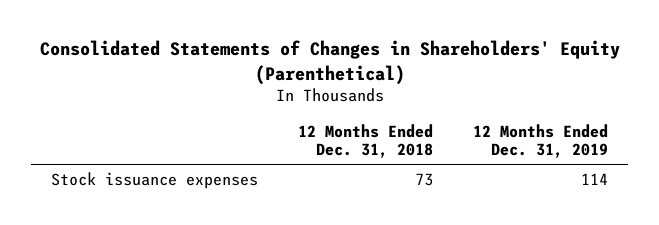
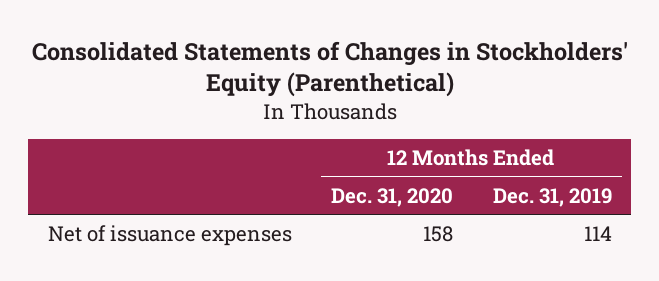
[39,40,620,85] Consolidated Statements of Changes in Shareholders' Equity (Parenthetical) -> [31,40,628,98] Consolidated Statements of Changes in Stockholders' Equity (Parenthetical)
[298,123,434,159] 12 Months Ended Dec. 31, 2018 -> none
none -> [331,187,454,207] Dec. 31, 2020
[50,172,258,190] Stock issuance expenses -> [47,225,292,247] Net of issuance expenses

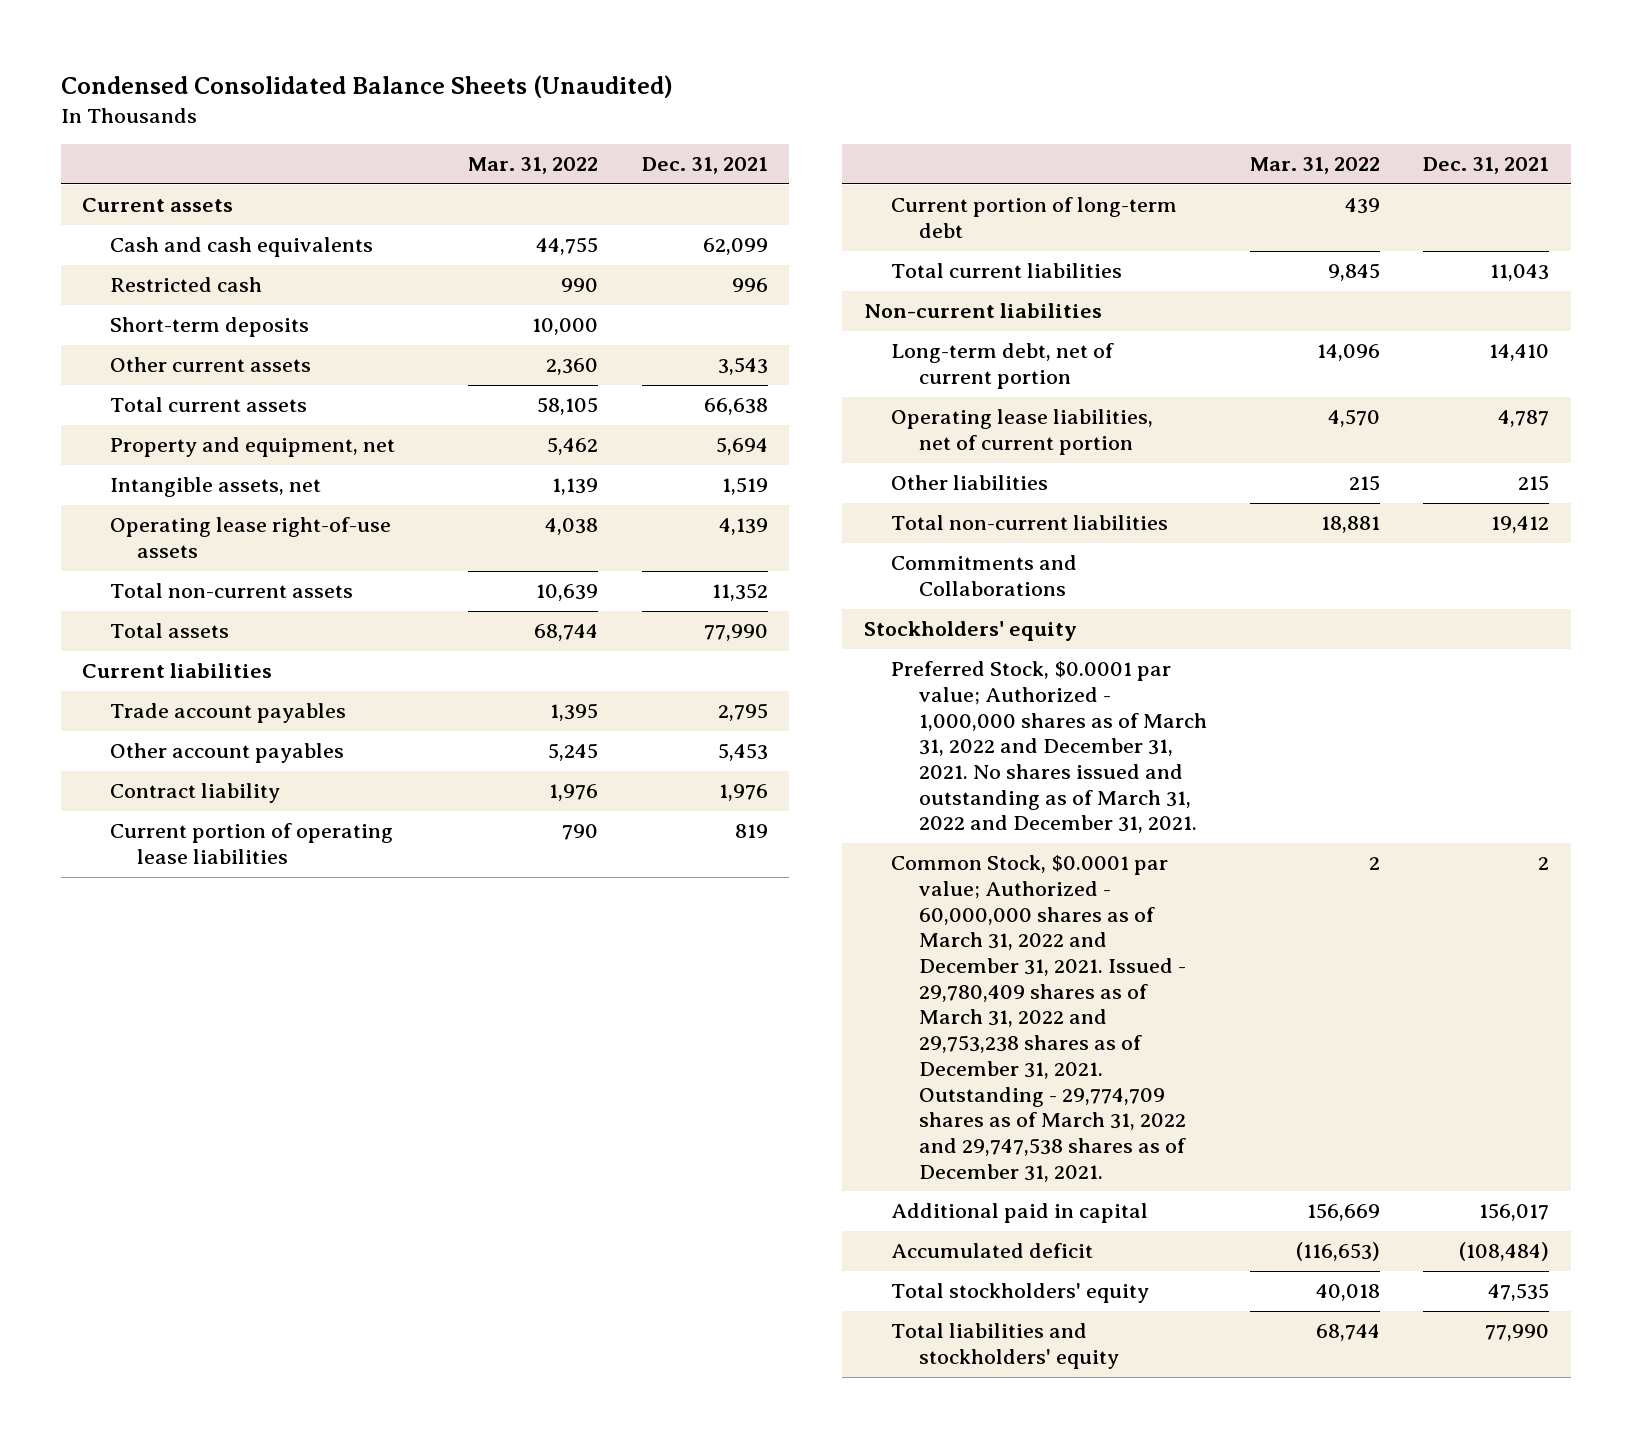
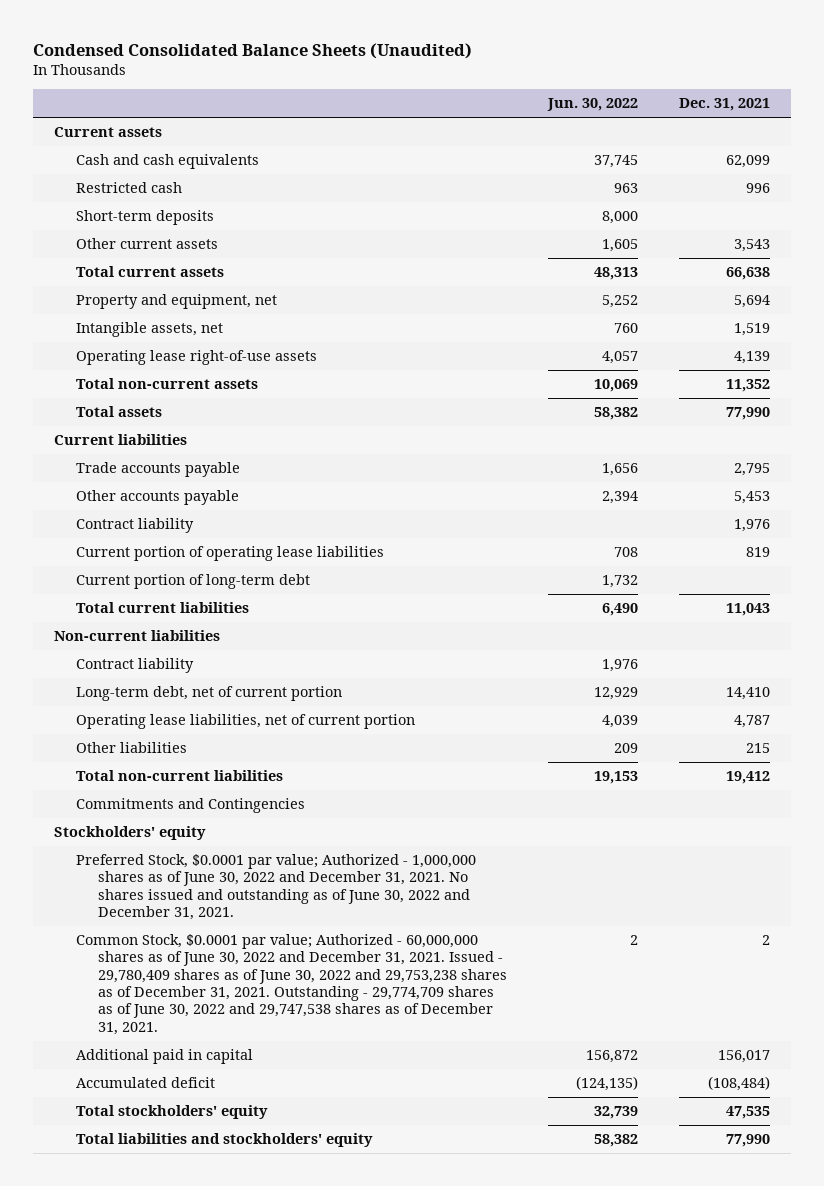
[468,157,599,175] Mar. 31, 2022 -> none
none -> [547,98,639,112] Jun. 30, 2022
[109,703,346,724] Trade account payables -> [75,462,240,478] Trade accounts payable
[109,743,344,764] Other account payables -> [75,490,239,506] Other accounts payable
none -> [75,658,194,674] Contract liability
[891,555,1078,596] Commitments and Collaborations -> [75,798,305,814] Commitments and Contingencies
[891,661,1207,834] Preferred Stock, $0.0001 par value; Authorized - 1,000,000 shares as of March 31, 2022 and December 31, 2021. No shares issued and outstanding as of March 31, 2022 and December 31, 2021. -> [75,854,476,921] Preferred Stock, $0.0001 par value; Authorized - 1,000,000 shares as of June 30, 2022 and December 31, 2021. No shares issued and outstanding as of June 30, 2022 and December 31, 2021.
[891,855,1186,1182] Common Stock, $0.0001 par value; Authorized - 60,000,000 shares as of March 31, 2022 and December 31, 2021. Issued - 29,780,409 shares as of March 31, 2022 and 29,753,238 shares as of December 31, 2021. Outstanding - 29,774,709 shares as of March 31, 2022 and 29,747,538 shares as of December 31, 2021. -> [75,934,507,1035] Common Stock, $0.0001 par value; Authorized - 60,000,000 shares as of June 30, 2022 and December 31, 2021. Issued - 29,780,409 shares as of June 30, 2022 and 29,753,238 shares as of December 31, 2021. Outstanding - 29,774,709 shares as of June 30, 2022 and 29,747,538 shares as of December 31, 2021.

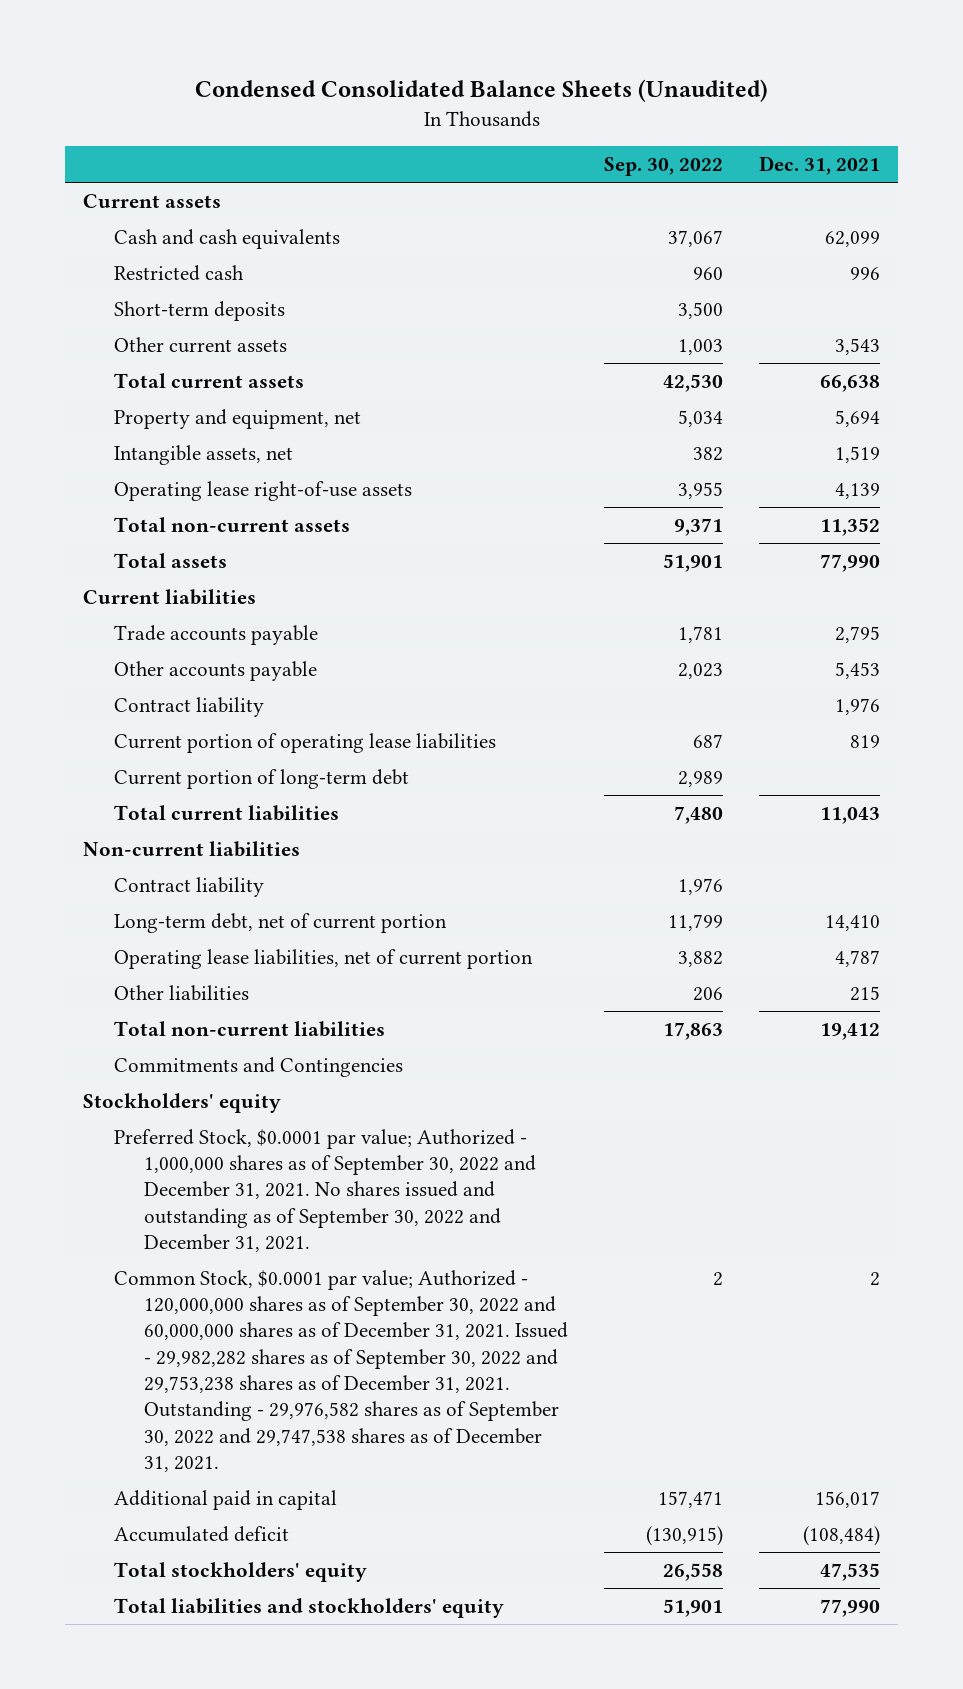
[547,98,639,112] Jun. 30, 2022 -> none
none -> [604,157,724,177] Sep. 30, 2022
[75,854,476,921] Preferred Stock, $0.0001 par value; Authorized - 1,000,000 shares as of June 30, 2022 and December 31, 2021. No shares issued and outstanding as of June 30, 2022 and December 31, 2021. -> [113,1128,537,1253] Preferred Stock, $0.0001 par value; Authorized - 1,000,000 shares as of September 30, 2022 and December 31, 2021. No shares issued and outstanding as of September 30, 2022 and December 31, 2021.
[75,934,507,1035] Common Stock, $0.0001 par value; Authorized - 60,000,000 shares as of June 30, 2022 and December 31, 2021. Issued - 29,780,409 shares as of June 30, 2022 and 29,753,238 shares as of December 31, 2021. Outstanding - 29,774,709 shares as of June 30, 2022 and 29,747,538 shares as of December 31, 2021. -> [113,1269,569,1473] Common Stock, $0.0001 par value; Authorized - 120,000,000 shares as of September 30, 2022 and 60,000,000 shares as of December 31, 2021. Issued - 29,982,282 shares as of September 30, 2022 and 29,753,238 shares as of December 31, 2021. Outstanding - 29,976,582 shares as of September 30, 2022 and 29,747,538 shares as of December 31, 2021.

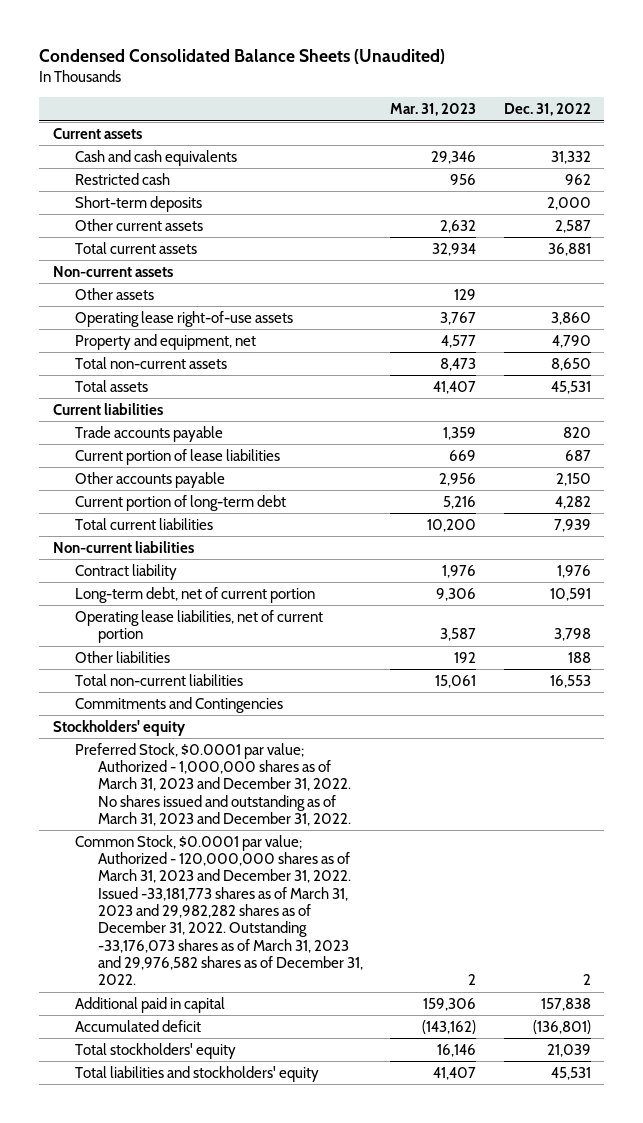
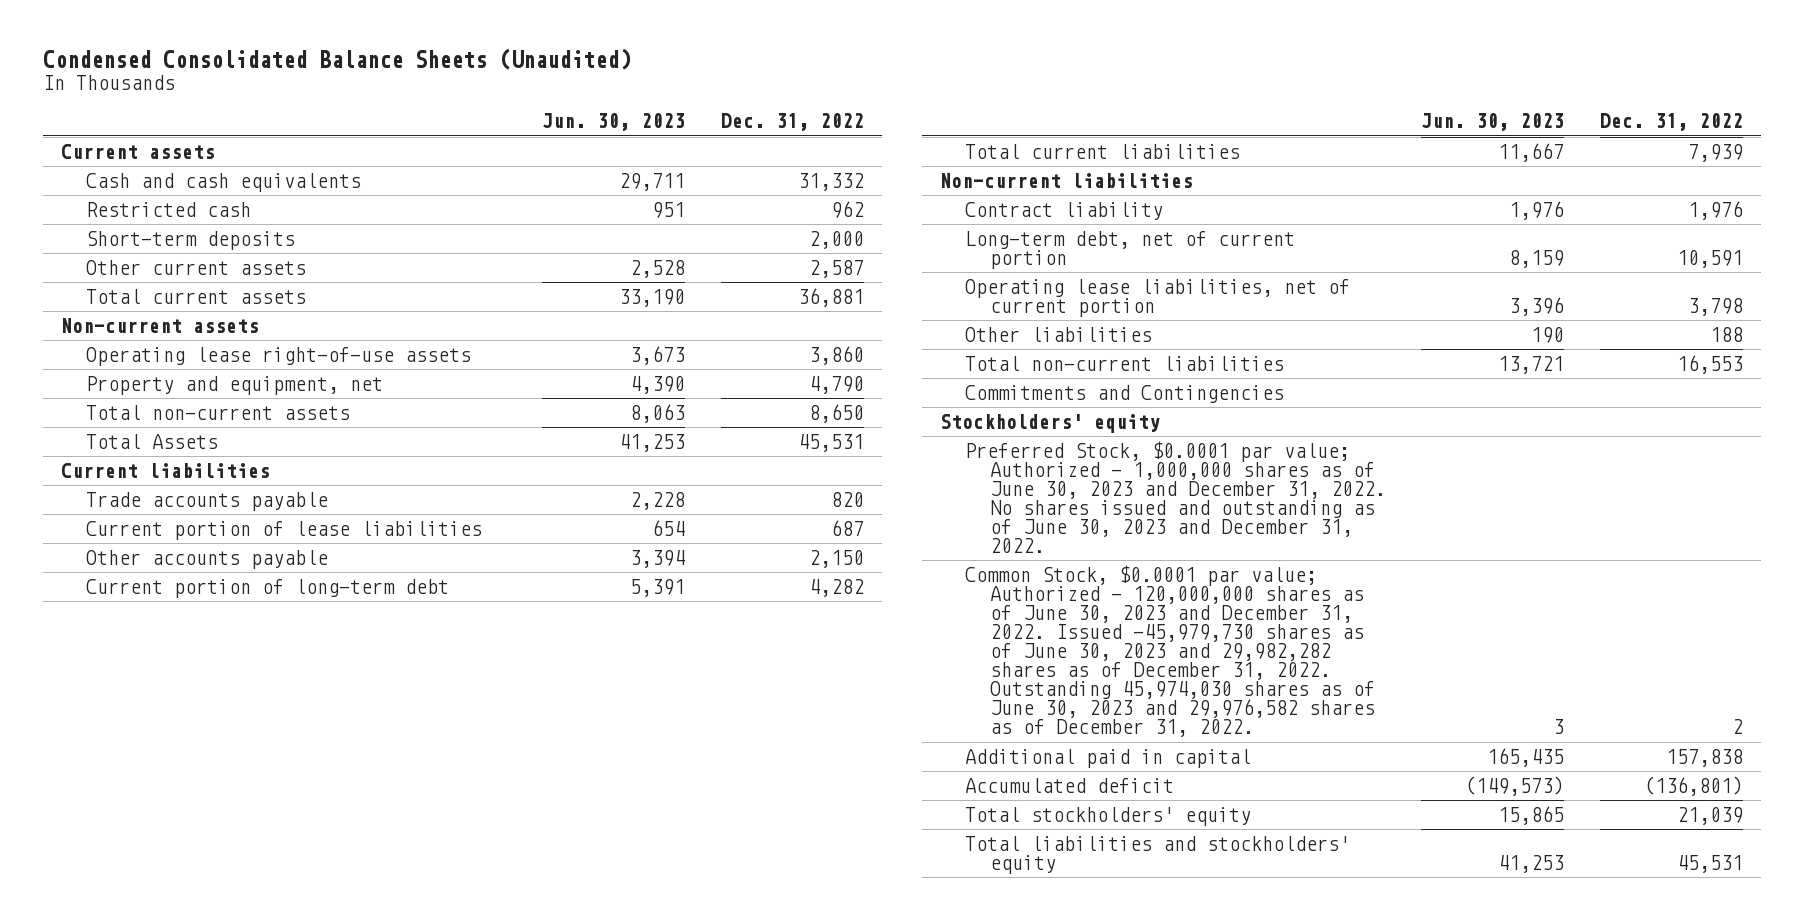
[390,103,477,117] Mar. 31, 2023 -> none
none -> [542,113,686,132] Jun. 30, 2023
[75,287,155,300] Other assets -> none
[75,379,149,392] Total assets -> [85,434,218,450] Total Assets
[75,742,351,827] Preferred Stock, $0.0001 par value; Authorized - 1,000,000 shares as of March 31, 2023 and December 31, 2022. No shares issued and outstanding as of March 31, 2023 and December 31, 2022. -> [964,441,1386,554] Preferred Stock, $0.0001 par value; Authorized - 1,000,000 shares as of June 30, 2023 and December 31, 2022. No shares issued and outstanding as of June 30, 2023 and December 31, 2022.
[75,834,363,986] Common Stock, $0.0001 par value; Authorized - 120,000,000 shares as of March 31, 2023 and December 31, 2022. Issued -33,181,773 shares as of March 31, 2023 and 29,982,282 shares as of December 31, 2022. Outstanding -33,176,073 shares as of March 31, 2023 and 29,976,582 shares as of December 31, 2022. -> [964,565,1375,738] Common Stock, $0.0001 par value; Authorized - 120,000,000 shares as of June 30, 2023 and December 31, 2022. Issued -45,979,730 shares as of June 30, 2023 and 29,982,282 shares as of December 31, 2022. Outstanding 45,974,030 shares as of June 30, 2023 and 29,976,582 shares as of December 31, 2022.

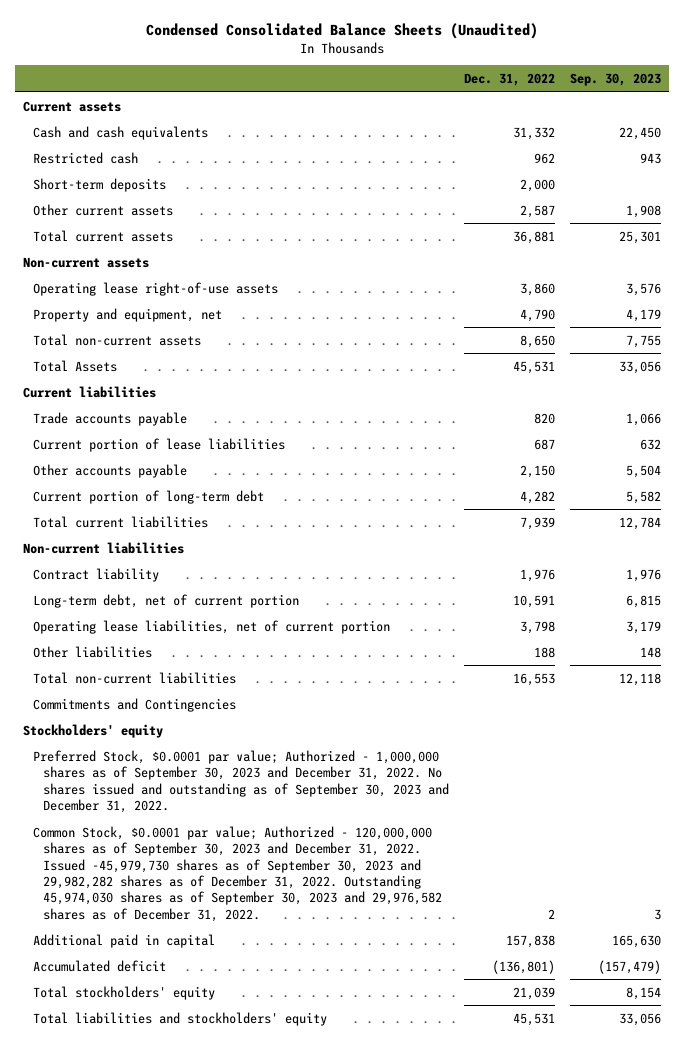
[542,113,686,132] Jun. 30, 2023 -> none
none -> [570,73,662,87] Sep. 30, 2023
[964,441,1386,554] Preferred Stock, $0.0001 par value; Authorized - 1,000,000 shares as of June 30, 2023 and December 31, 2022. No shares issued and outstanding as of June 30, 2023 and December 31, 2022. -> [33,749,450,813] Preferred Stock, $0.0001 par value; Authorized - 1,000,000 shares as of September 30, 2023 and December 31, 2022. No shares issued and outstanding as of September 30, 2023 and December 31, 2022.
[964,565,1375,738] Common Stock, $0.0001 par value; Authorized - 120,000,000 shares as of June 30, 2023 and December 31, 2022. Issued -45,979,730 shares as of June 30, 2023 and 29,982,282 shares as of December 31, 2022. Outstanding 45,974,030 shares as of June 30, 2023 and 29,976,582 shares as of December 31, 2022. -> [33,825,443,922] Common Stock, $0.0001 par value; Authorized - 120,000,000 shares as of September 30, 2023 and December 31, 2022. Issued -45,979,730 shares as of September 30, 2023 and 29,982,282 shares as of December 31, 2022. Outstanding 45,974,030 shares as of September 30, 2023 and 29,976,582 shares as of December 31, 2022.

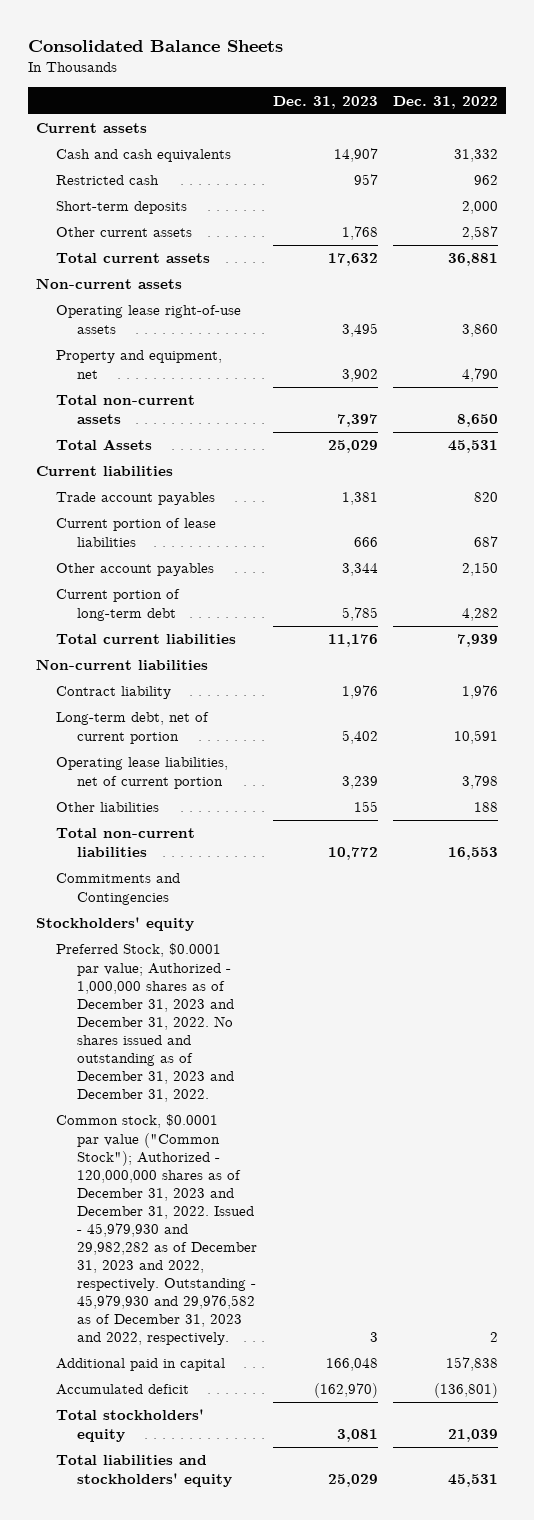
[146,23,539,40] Condensed Consolidated Balance Sheets (Unaudited) -> [28,39,284,52] Consolidated Balance Sheets
[570,73,662,87] Sep. 30, 2023 -> none
none -> [272,95,378,109] Dec. 31, 2023
[33,411,188,426] Trade accounts payable -> [56,492,216,506] Trade account payables
[33,463,188,478] Other accounts payable -> [56,563,215,577] Other account payables
[33,749,450,813] Preferred Stock, $0.0001 par value; Authorized - 1,000,000 shares as of September 30, 2023 and December 31, 2022. No shares issued and outstanding as of September 30, 2023 and December 31, 2022. -> [56,943,234,1103] Preferred Stock, $0.0001 par value; Authorized - 1,000,000 shares as of December 31, 2023 and December 31, 2022. No shares issued and outstanding as of December 31, 2023 and December 31, 2022.
[33,825,443,922] Common Stock, $0.0001 par value; Authorized - 120,000,000 shares as of September 30, 2023 and December 31, 2022. Issued -45,979,730 shares as of September 30, 2023 and 29,982,282 shares as of December 31, 2022. Outstanding 45,974,030 shares as of September 30, 2023 and 29,976,582 shares as of December 31, 2022. -> [56,1114,257,1346] Common stock, $0.0001 par value ("Common Stock"); Authorized - 120,000,000 shares as of December 31, 2023 and December 31, 2022. Issued - 45,979,930 and 29,982,282 as of December 31, 2023 and 2022, respectively. Outstanding - 45,979,930 and 29,976,582 as of December 31, 2023 and 2022, respectively.

